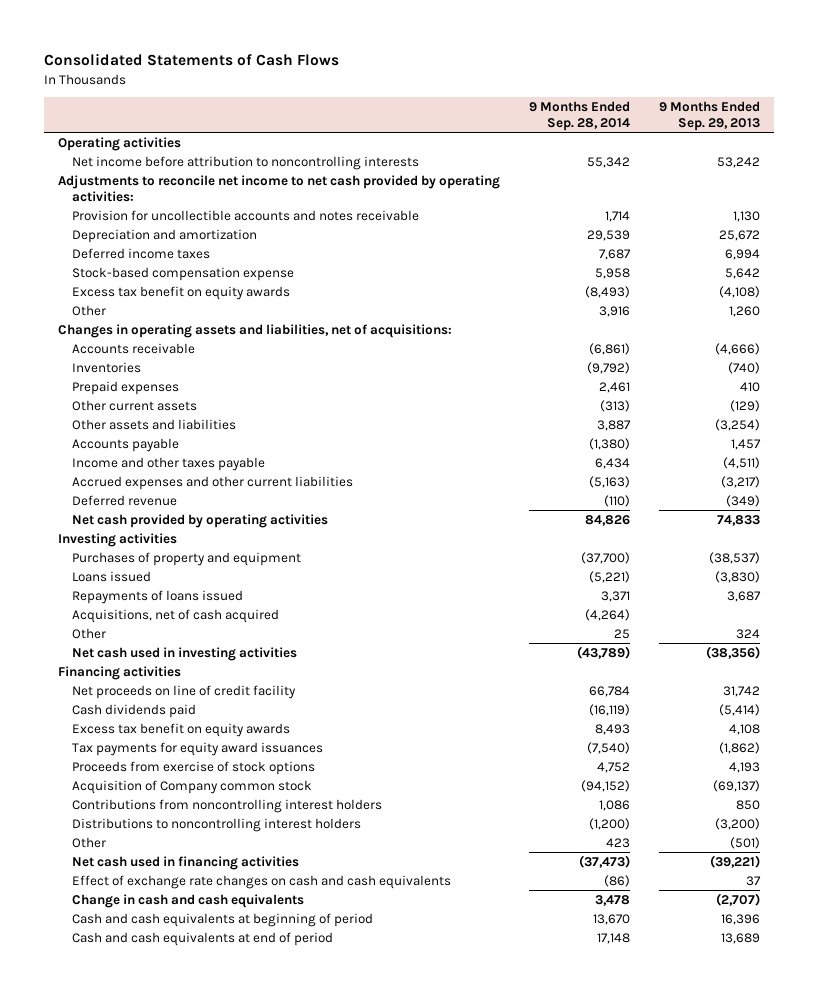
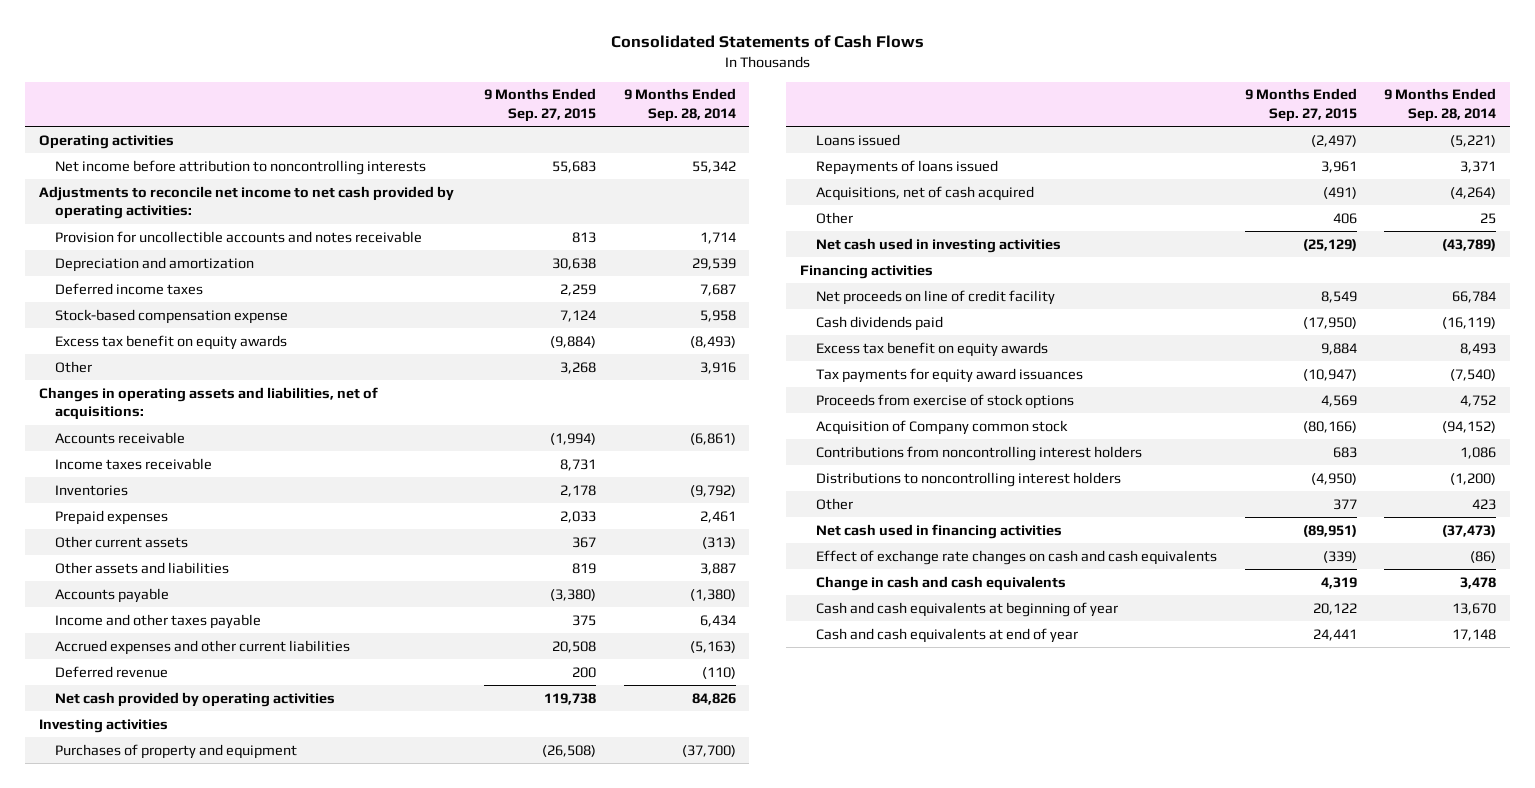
[658,101,760,132] 9 Months Ended Sep. 29, 2013 -> none
none -> [483,88,596,122] 9 Months Ended Sep. 27, 2015
none -> [55,457,213,470] Income taxes receivable
[72,912,374,927] Cash and cash equivalents at beginning of period -> [815,601,1118,617] Cash and cash equivalents at beginning of year
[72,931,334,946] Cash and cash equivalents at end of period -> [815,627,1078,643] Cash and cash equivalents at end of year

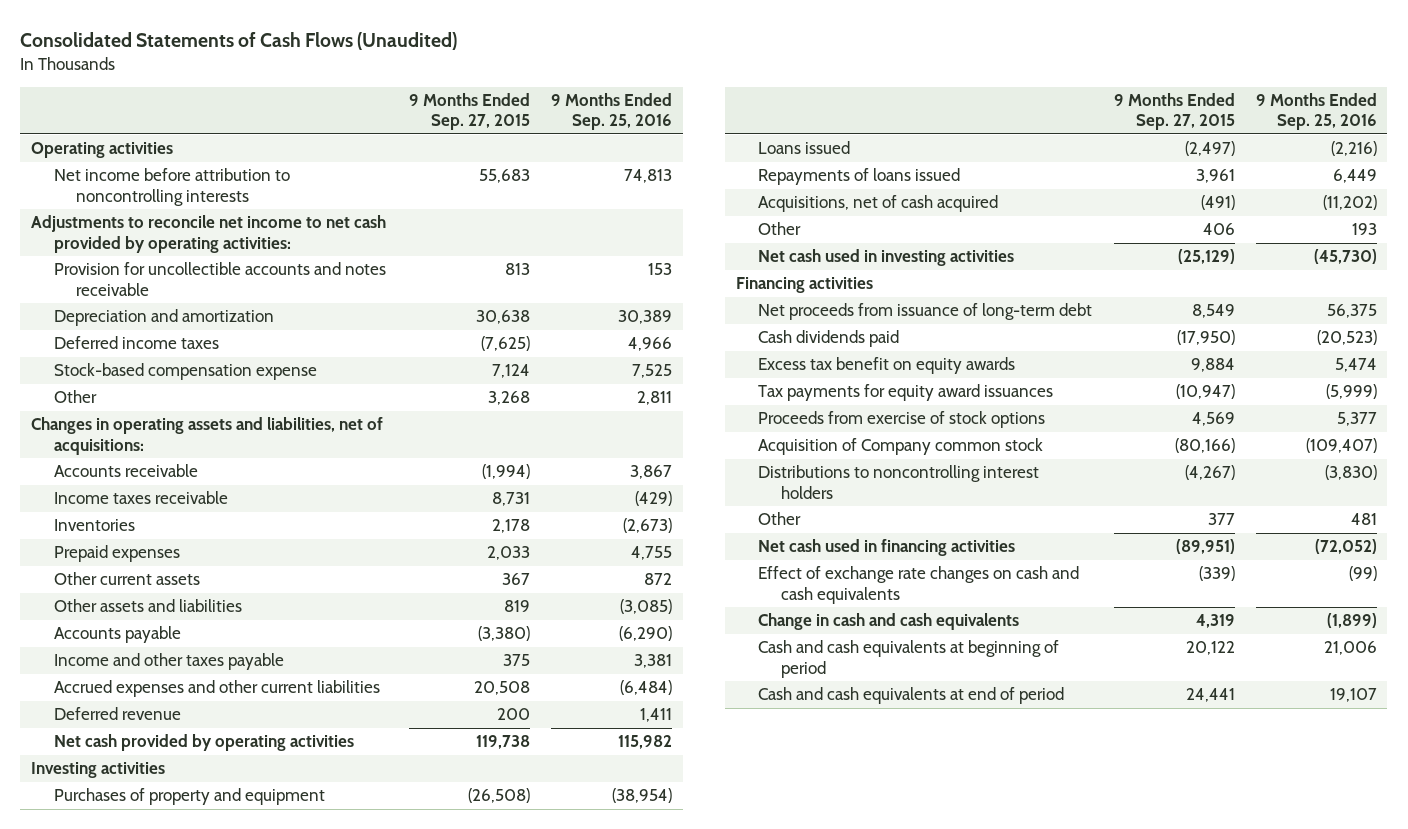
[610,35,924,49] Consolidated Statements of Cash Flows -> [20,31,458,50] Consolidated Statements of Cash Flows (Unaudited)
[623,88,736,122] 9 Months Ended Sep. 28, 2014 -> none
none -> [551,93,673,131] 9 Months Ended Sep. 25, 2016
[559,283,596,296] 2,259 -> [480,336,530,352] (7,625)
[55,334,288,350] Excess tax benefit on equity awards -> none
[815,289,1055,305] Net proceeds on line of credit facility -> [758,303,1093,321] Net proceeds from issuance of long-term debt
[815,445,1142,461] Contributions from noncontrolling interest holders -> none
[1310,472,1357,485] (4,950) -> [1184,465,1235,481] (4,267)
[815,601,1118,617] Cash and cash equivalents at beginning of year -> [758,640,1060,678] Cash and cash equivalents at beginning of period
[815,627,1078,643] Cash and cash equivalents at end of year -> [758,687,1065,705] Cash and cash equivalents at end of period

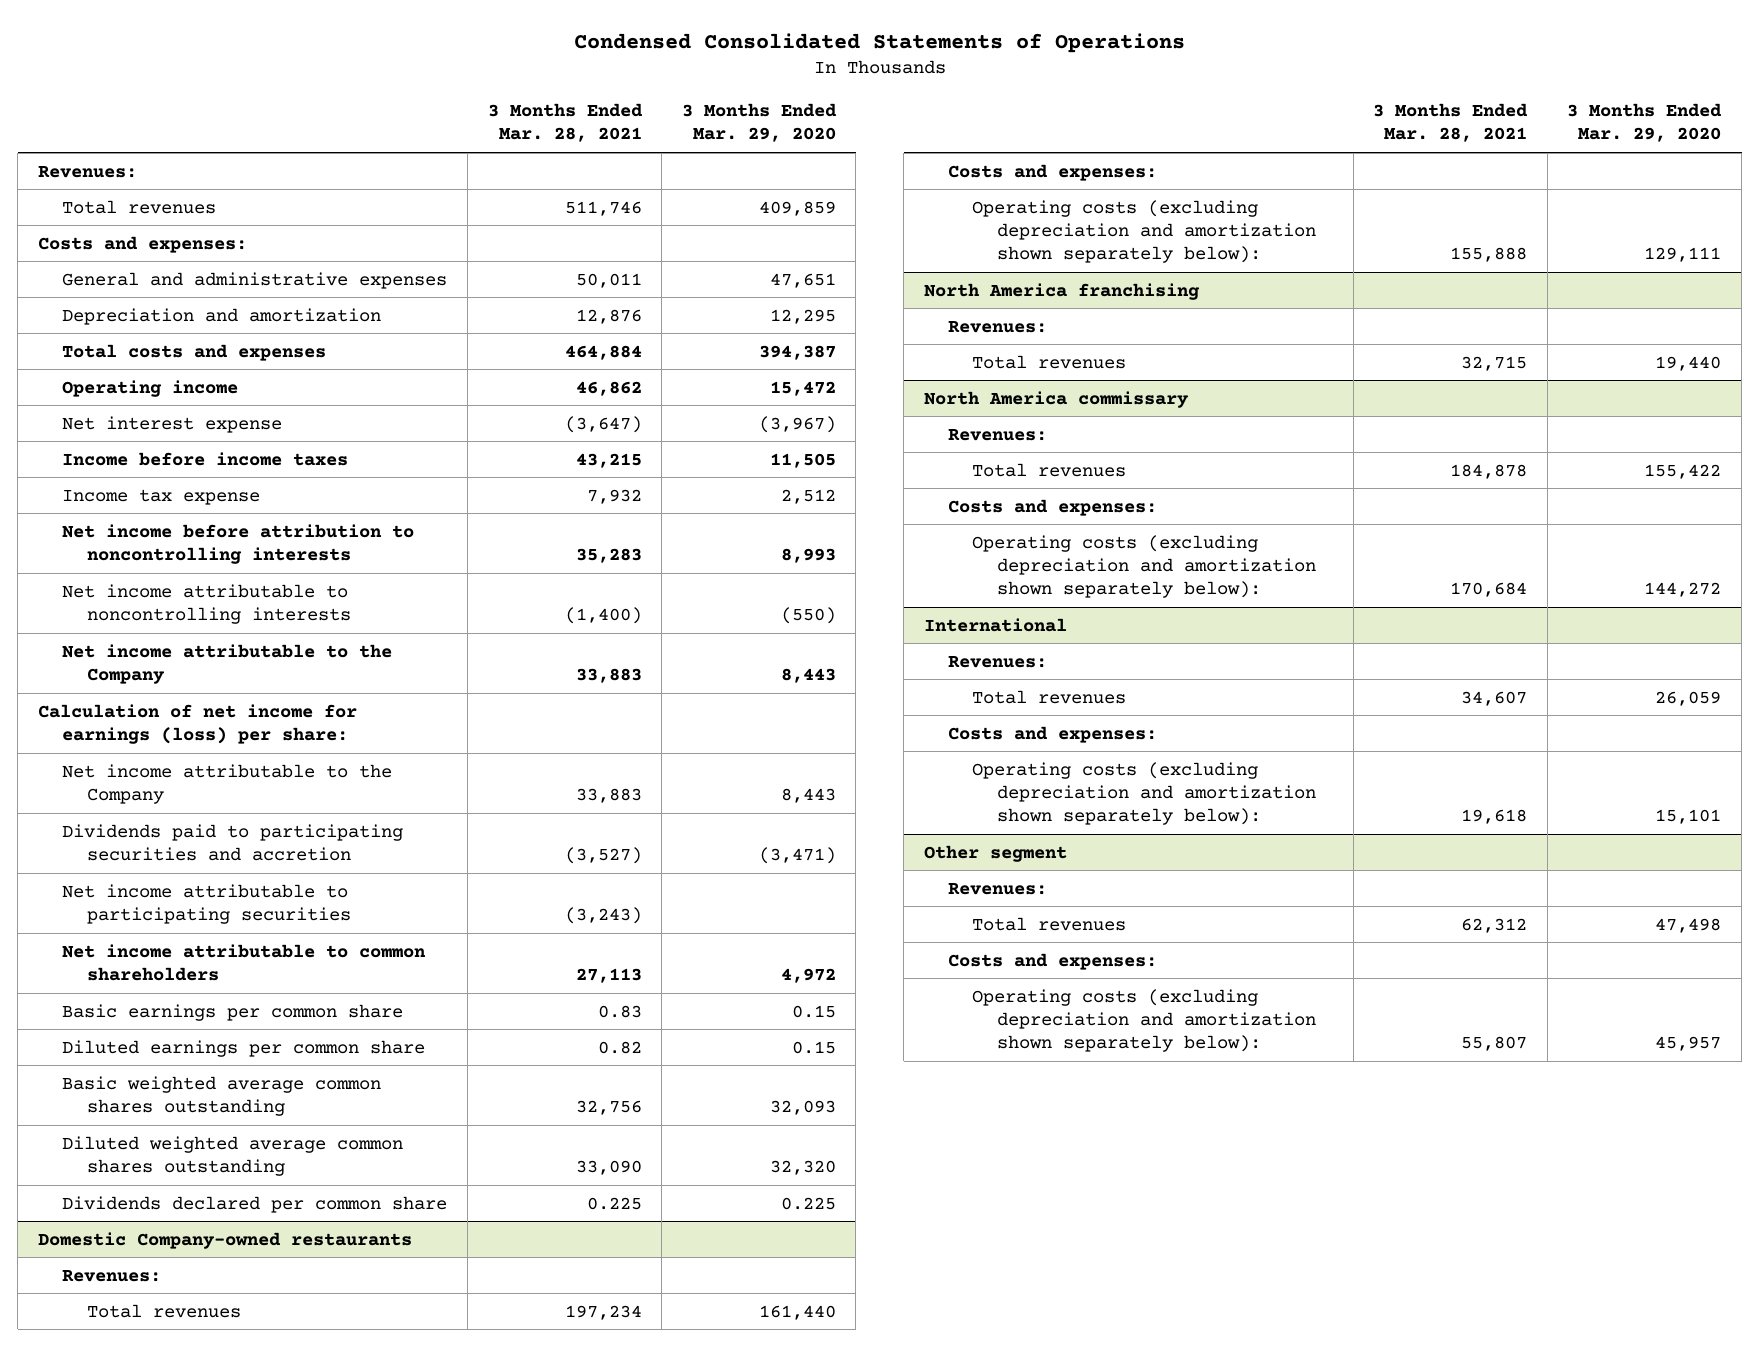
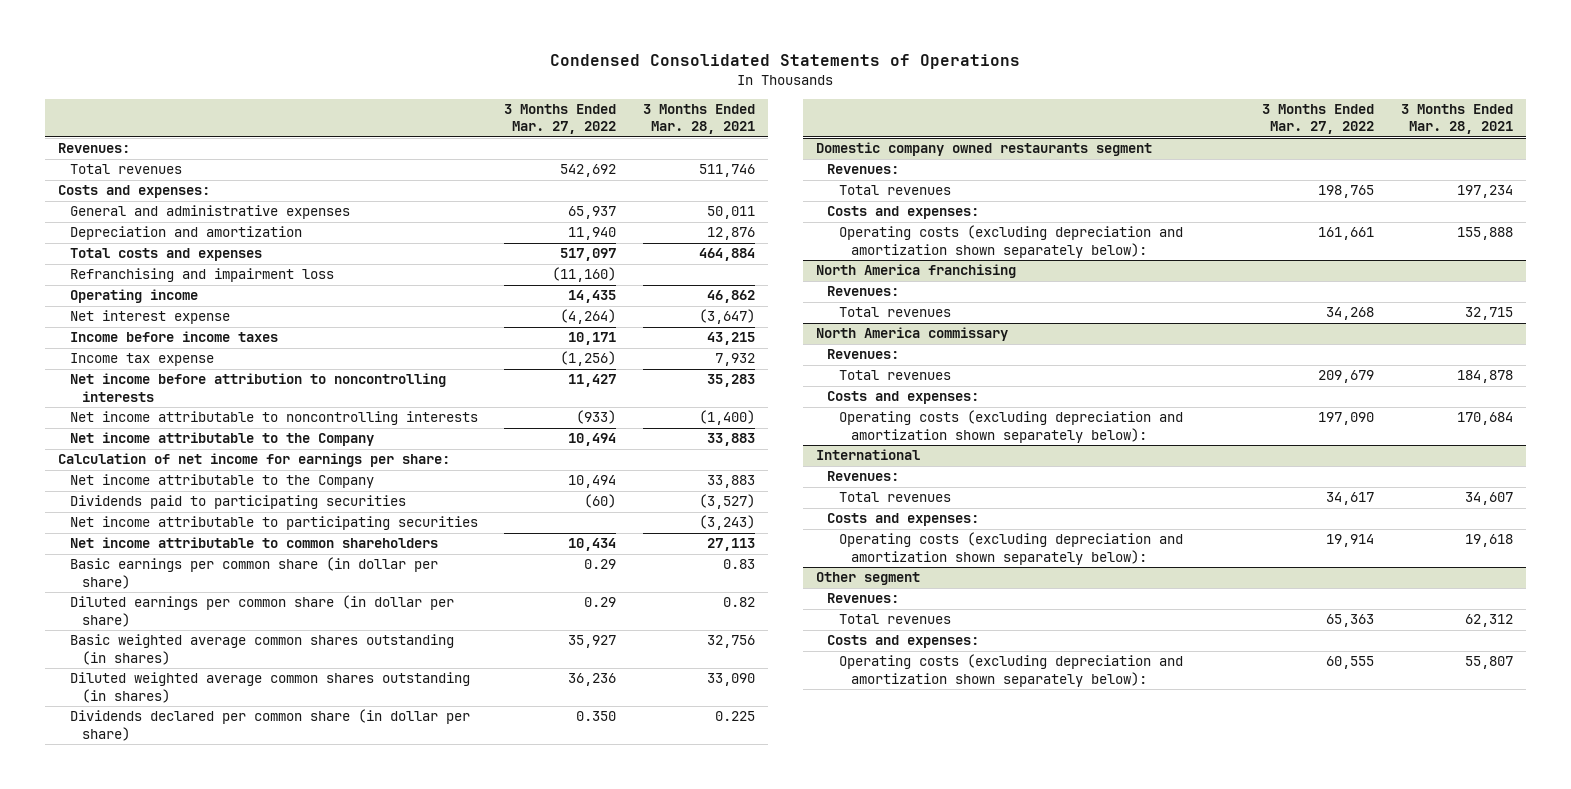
[681,103,837,143] 3 Months Ended Mar. 29, 2020 -> none
none -> [504,103,617,135] 3 Months Ended Mar. 27, 2022
none -> [69,268,334,283] Refranchising and impairment loss
[38,703,358,744] Calculation of net income for earnings (loss) per share: -> [58,453,451,468] Calculation of net income for earnings per share:
[62,823,404,861] Dividends paid to participating securities and accretion -> [69,495,406,510] Dividends paid to participating securities
[62,1003,404,1021] Basic earnings per common share -> [69,557,438,589] Basic earnings per common share (in dollar per share)
[62,1039,426,1057] Diluted earnings per common share -> [69,595,454,627] Diluted earnings per common share (in dollar per share)
[62,1075,382,1116] Basic weighted average common shares outstanding -> [69,634,454,665] Basic weighted average common shares outstanding (in shares)
[62,1135,404,1176] Diluted weighted average common shares outstanding -> [69,672,470,703] Diluted weighted average common shares outstanding (in shares)
[62,1195,448,1213] Dividends declared per common share -> [69,709,470,741] Dividends declared per common share (in dollar per share)
[38,1231,413,1249] Domestic Company-owned restaurants -> [815,142,1152,157] Domestic company owned restaurants segment

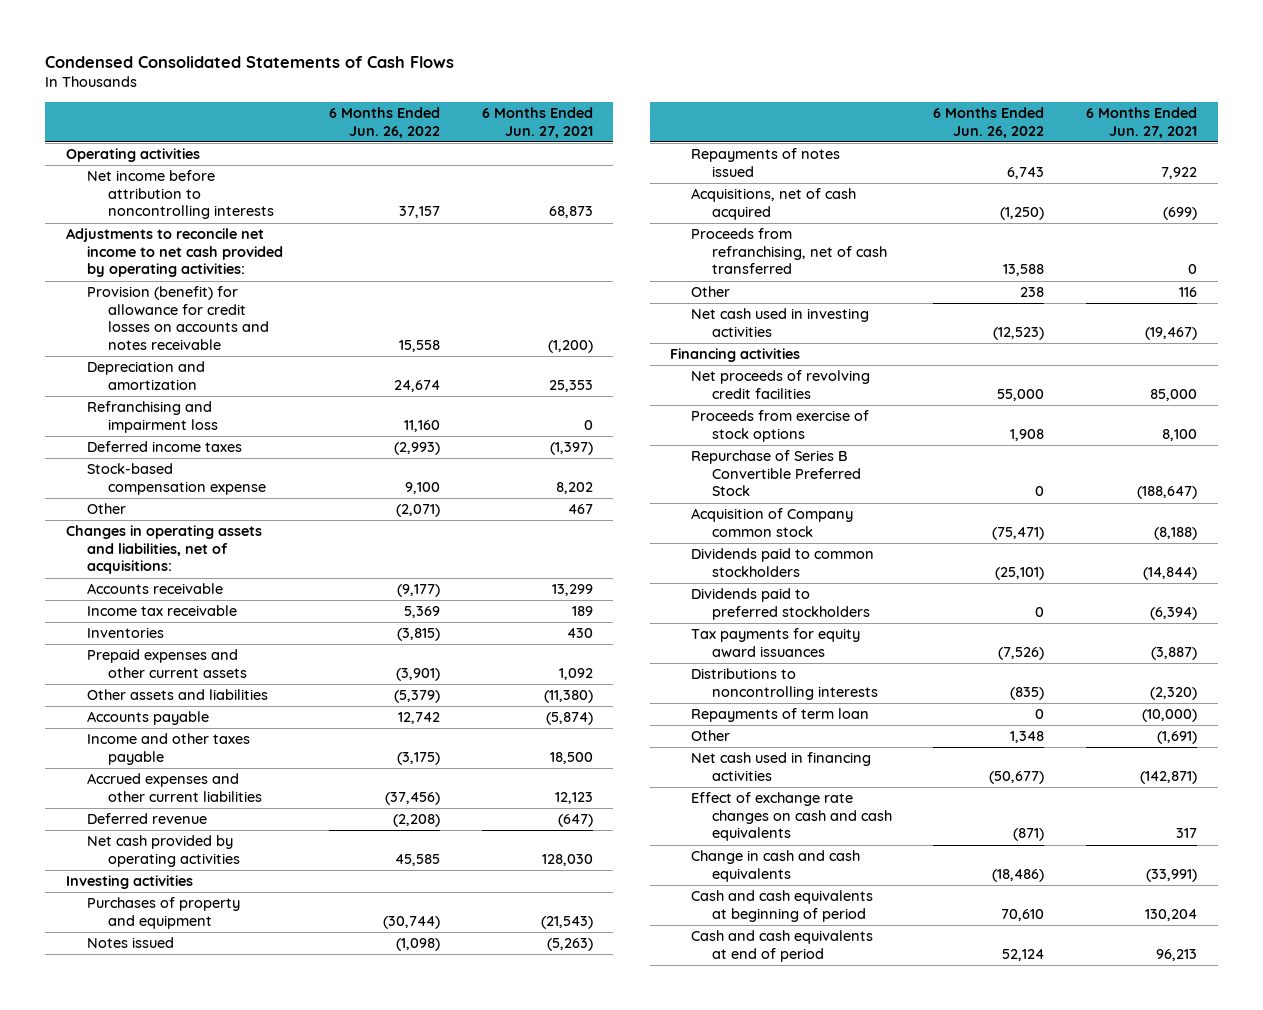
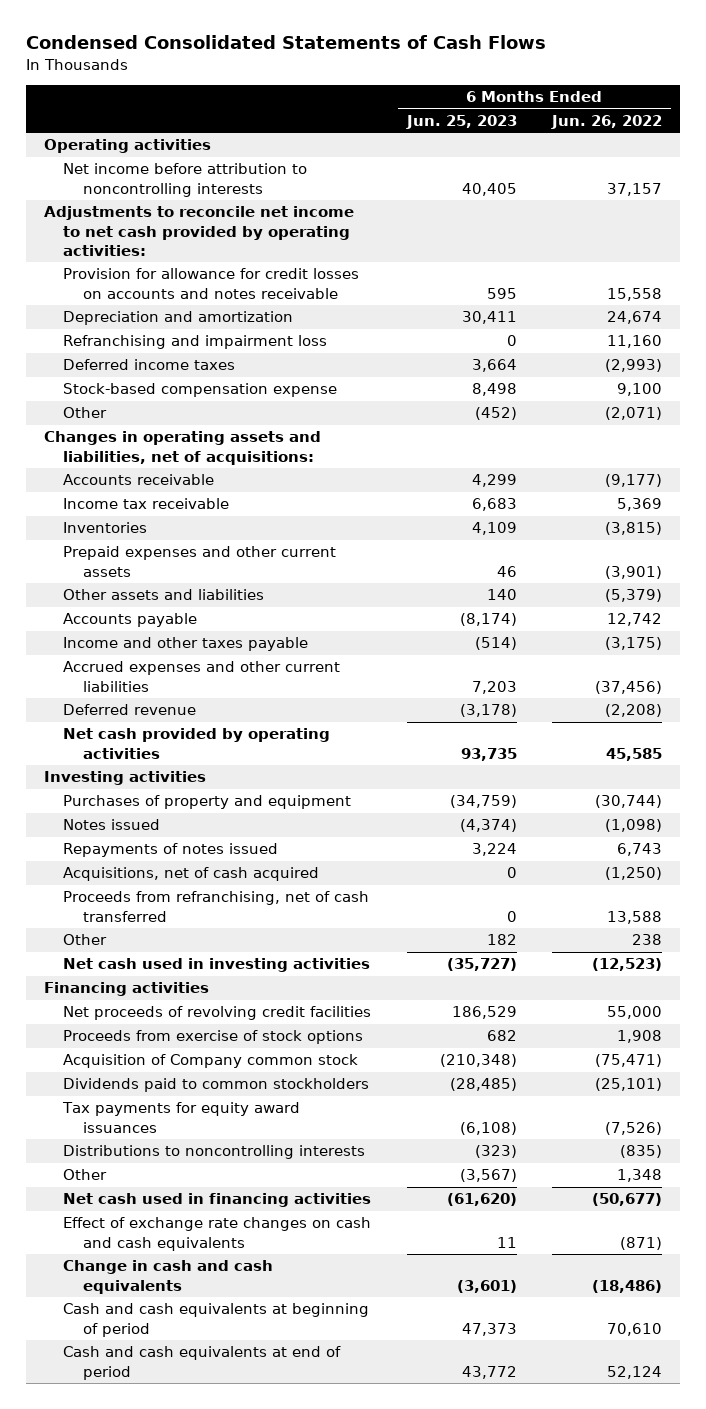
[481,107,593,138] 6 Months Ended Jun. 27, 2021 -> none
none -> [405,114,517,129] Jun. 25, 2023
[86,286,269,351] Provision (benefit) for allowance for credit losses on accounts and notes receivable -> [63,268,360,299] Provision for allowance for credit losses on accounts and notes receivable
[691,450,861,497] Repurchase of Series B Convertible Preferred Stock -> none
[691,588,870,620] Dividends paid to preferred stockholders -> none
[691,708,870,723] Repayments of term loan -> none

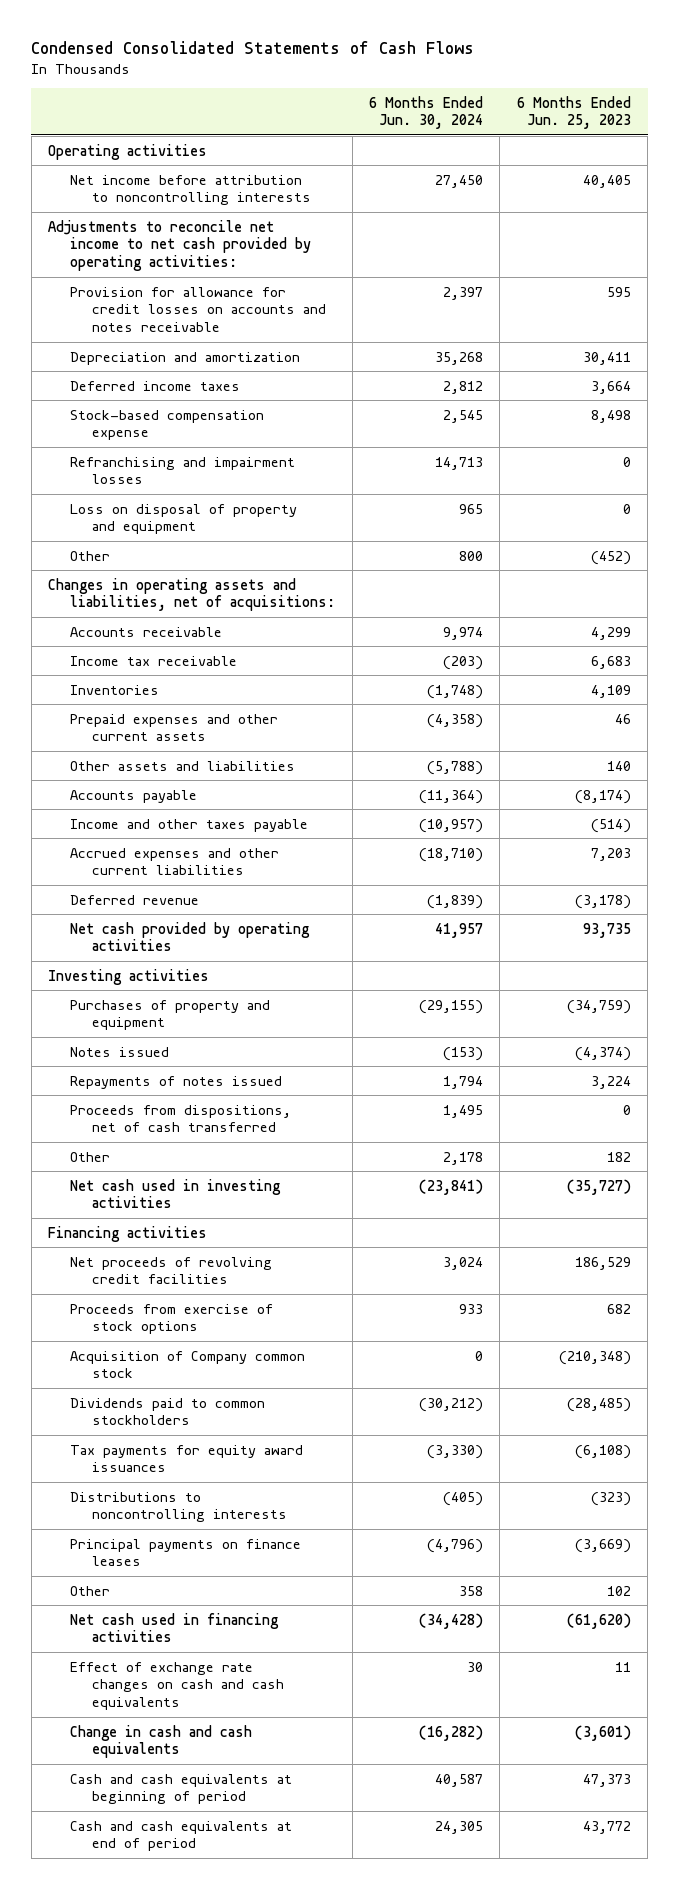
[551,114,663,129] Jun. 26, 2022 -> none
none -> [369,95,484,130] 6 Months Ended Jun. 30, 2024
[63,335,328,350] Refranchising and impairment loss -> none
none -> [70,456,296,485] Refranchising and impairment losses
none -> [70,503,298,535] Loss on disposal of property and equipment
[63,867,320,882] Acquisitions, net of cash acquired -> none
[63,891,370,922] Proceeds from refranchising, net of cash transferred -> [70,1104,292,1133] Proceeds from dispositions, net of cash transferred
none -> [70,1538,302,1567] Principal payments on finance leases
[459,1169,517,1183] (3,567) -> [606,1585,631,1596] 102

